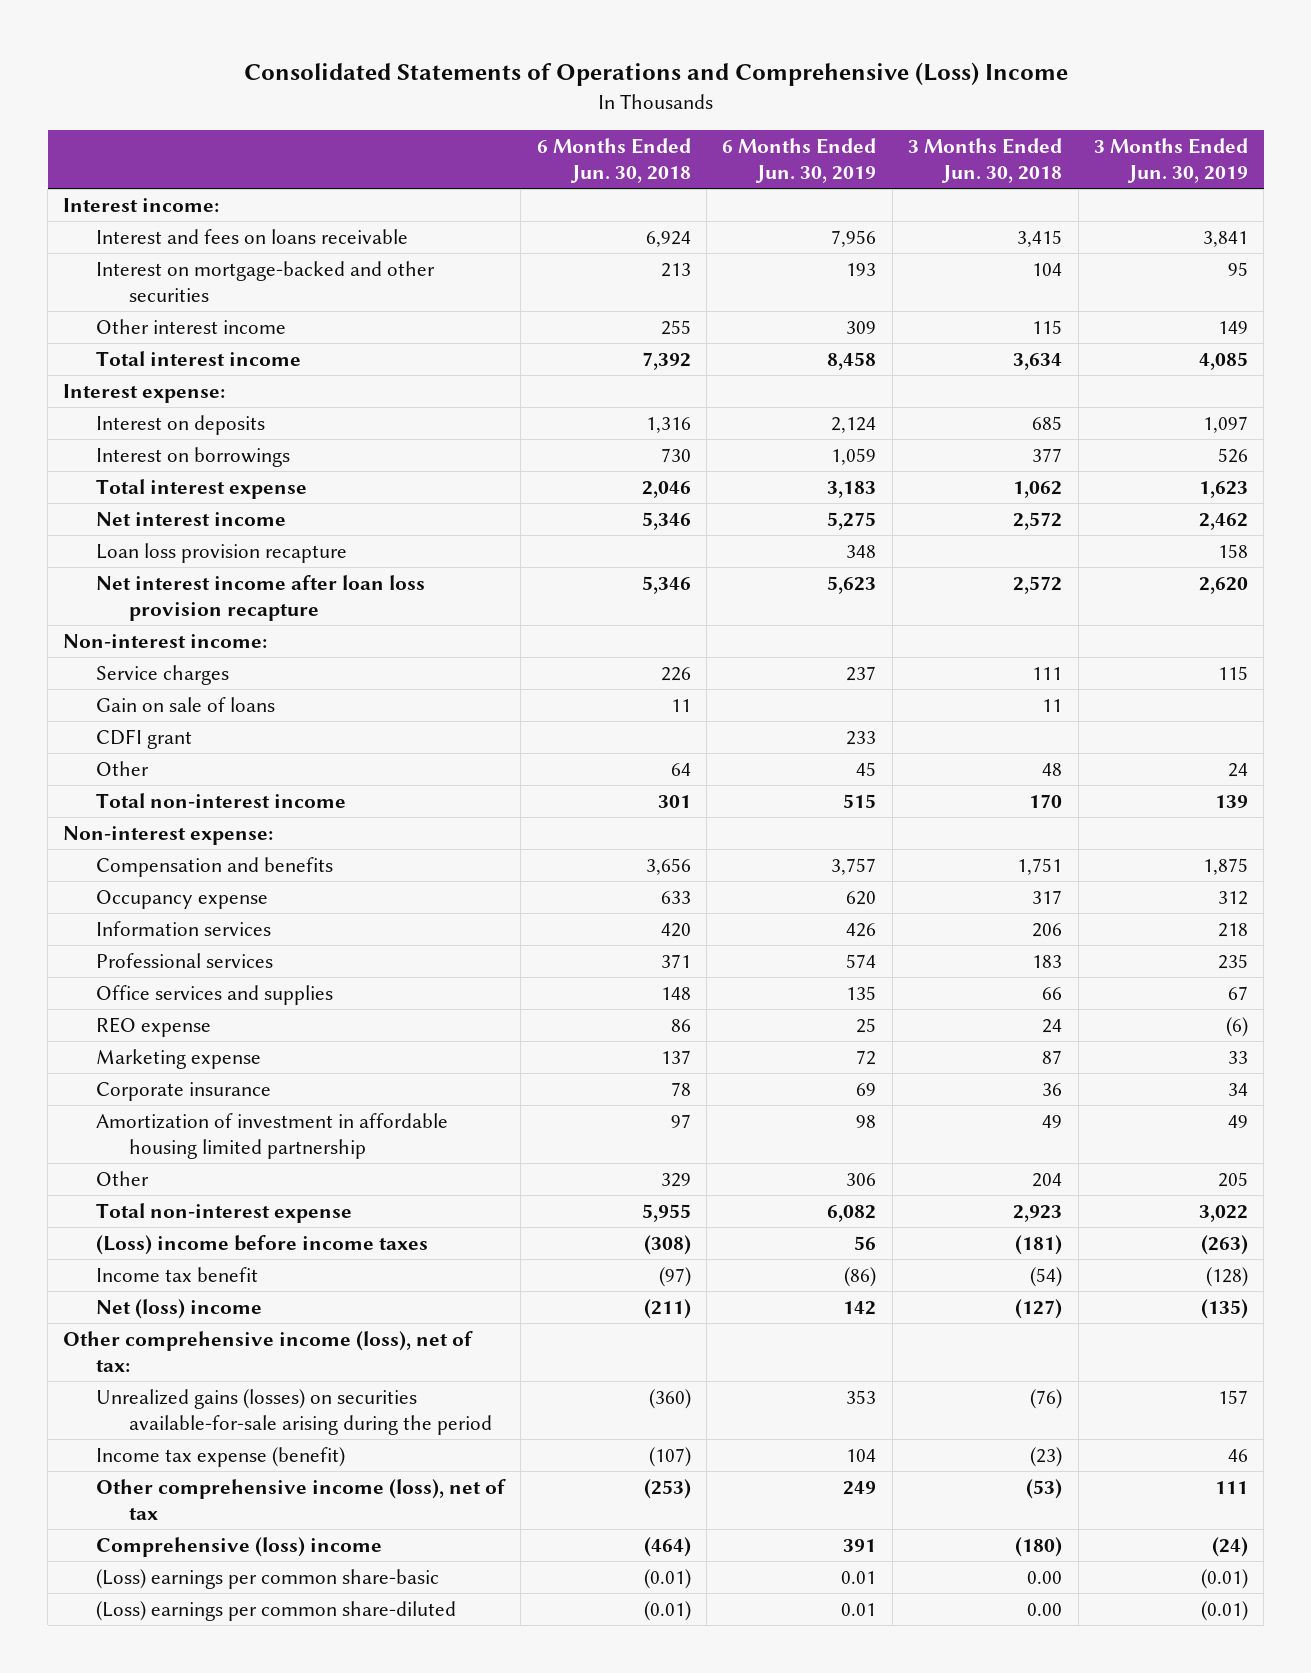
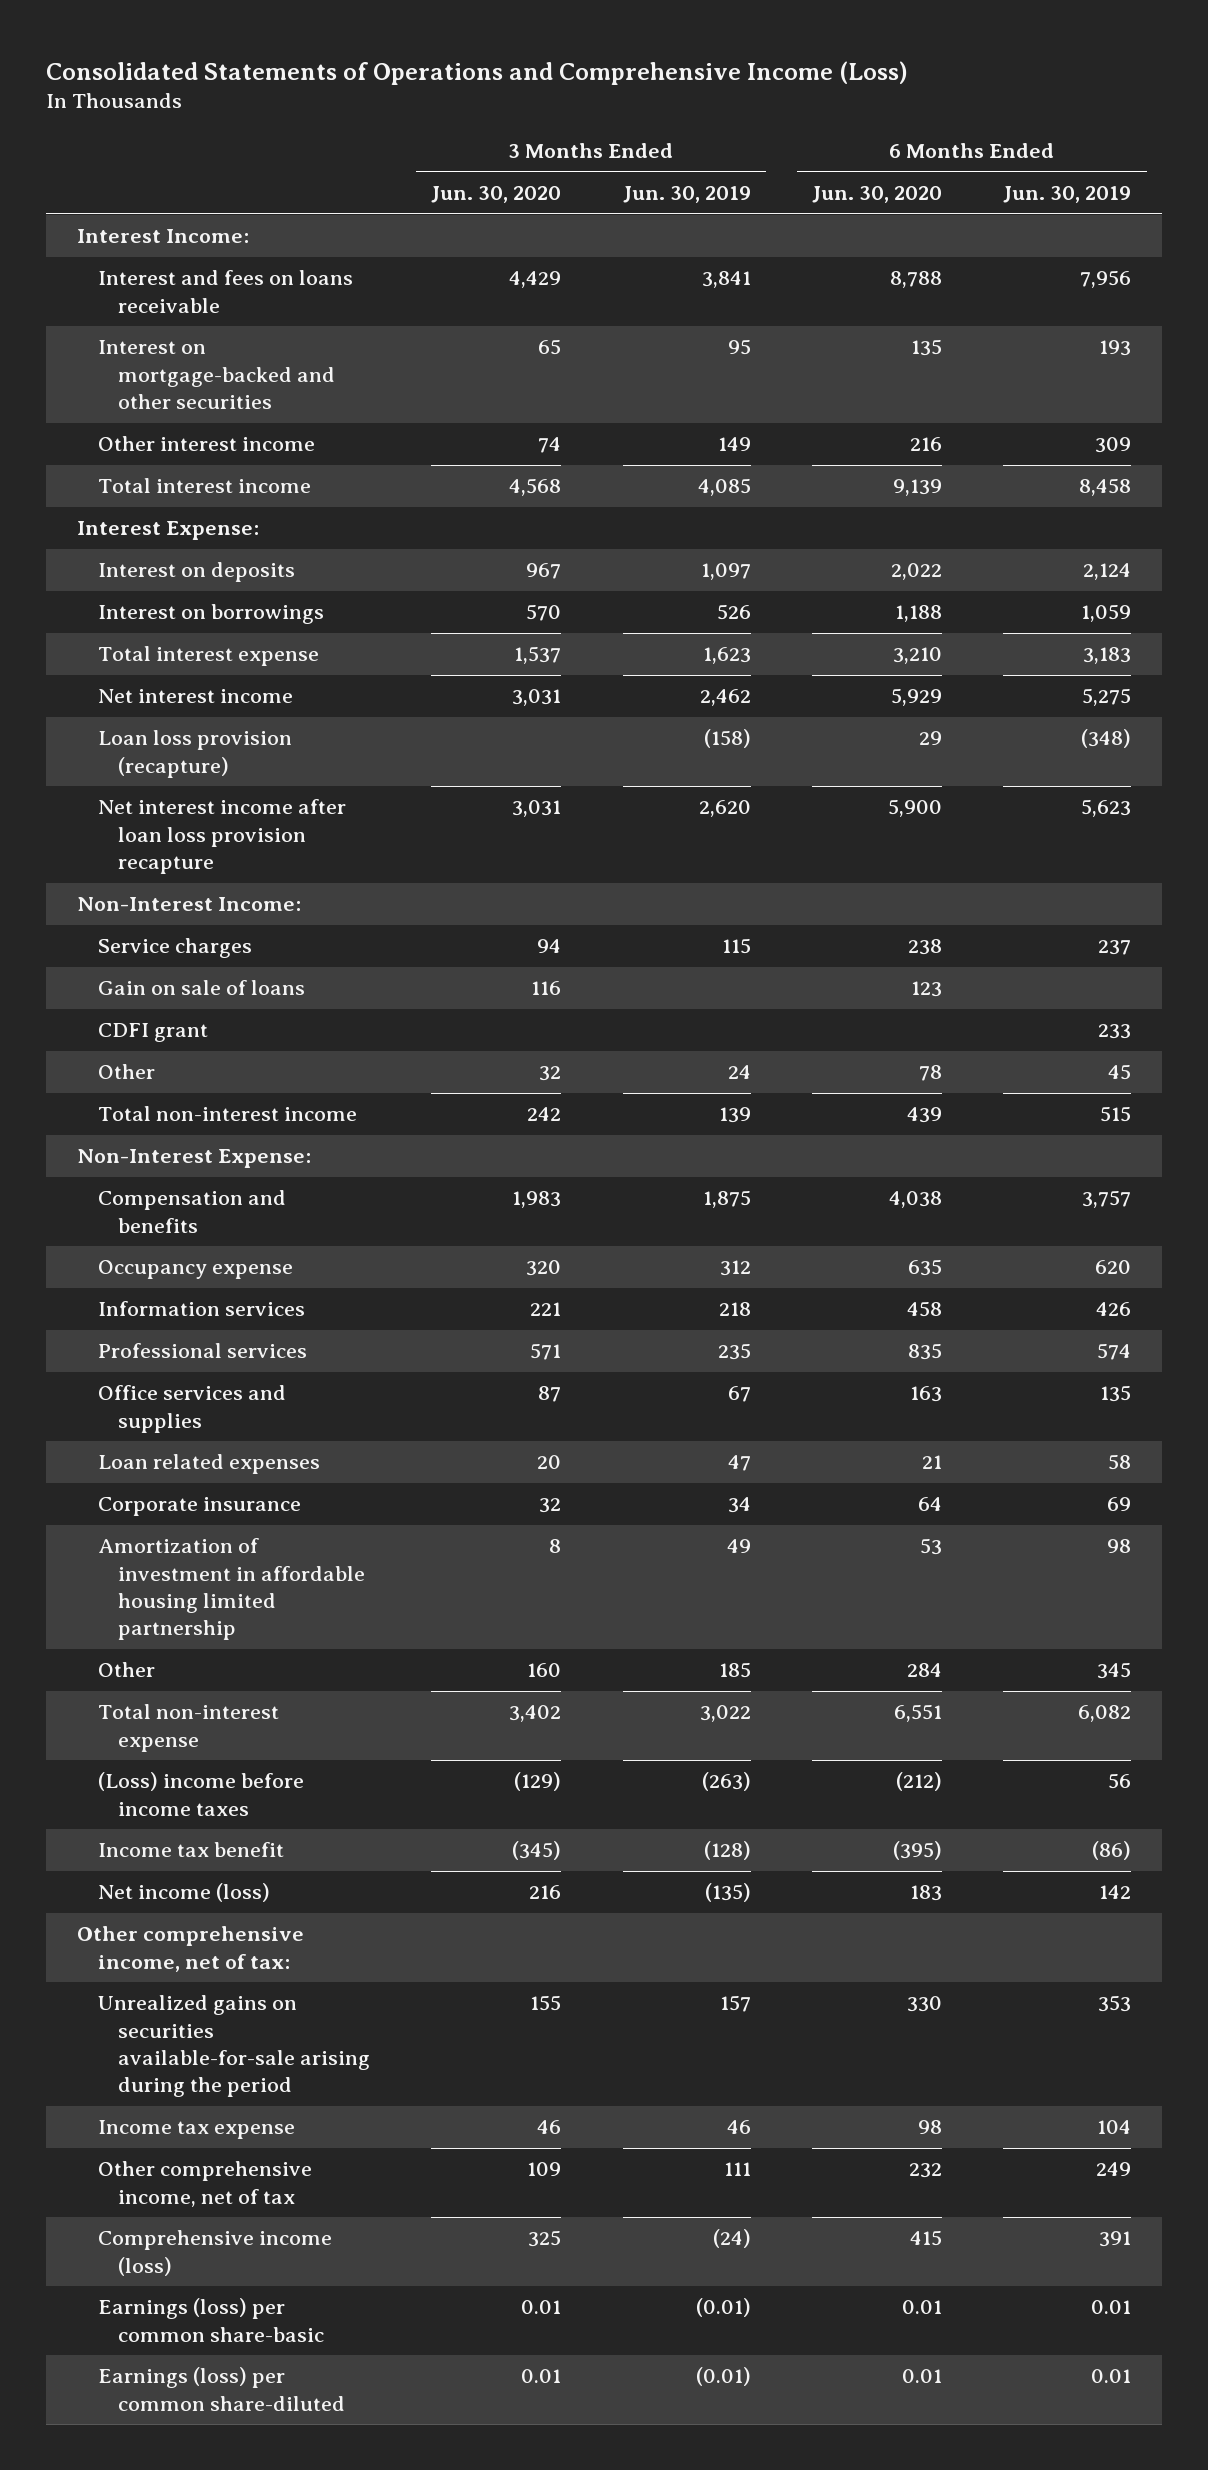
[243,62,1068,87] Consolidated Statements of Operations and Comprehensive (Loss) Income -> [46,60,909,85] Consolidated Statements of Operations and Comprehensive Income (Loss)
[536,138,691,183] 6 Months Ended Jun. 30, 2018 -> none
[908,138,1063,183] 3 Months Ended Jun. 30, 2018 -> none
none -> [431,186,562,204] Jun. 30, 2020
none -> [812,186,943,204] Jun. 30, 2020
[63,197,220,212] Interest income: -> [77,229,250,244] Interest Income:
[63,383,226,403] Interest expense: -> [77,521,260,541] Interest Expense:
[96,542,348,563] Loan loss provision recapture -> [97,730,292,778] Loan loss provision (recapture)
[846,544,877,558] 348 -> [1081,729,1132,749] (348)
[1217,543,1248,558] 158 -> [703,729,751,749] (158)
[63,633,268,648] Non-interest income: -> [77,897,302,912] Non-Interest Income:
[63,825,274,845] Non-interest expense: -> [77,1149,312,1169] Non-Interest Expense:
[96,1016,212,1037] REO expense -> none
[96,1048,262,1069] Marketing expense -> none
none -> [97,1454,320,1475] Loan related expenses
[846,1172,877,1186] 306 -> [1097,1662,1132,1680] 345
[1217,1171,1248,1187] 205 -> [718,1662,751,1679] 185
[96,1298,263,1319] Net (loss) income -> [97,1883,270,1903] Net income (loss)
[63,1330,474,1372] Other comprehensive income (loss), net of tax: -> [77,1926,305,1972] Other comprehensive income, net of tax:
[96,1388,492,1435] Unrealized gains (losses) on securities available-for-sale arising during the period -> [97,1995,371,2098] Unrealized gains on securities available-for-sale arising during the period
[96,1446,346,1467] Income tax expense (benefit) -> [97,2120,295,2140] Income tax expense
[96,1478,507,1520] Other comprehensive income (loss), net of tax -> [97,2161,312,2207] Other comprehensive income, net of tax
[96,1536,383,1557] Comprehensive (loss) income -> [97,2230,332,2276] Comprehensive income (loss)
[96,1568,440,1589] (Loss) earnings per common share-basic -> [97,2298,325,2342] Earnings (loss) per common share-basic
[96,1600,457,1621] (Loss) earnings per common share-diluted -> [97,2367,346,2411] Earnings (loss) per common share-diluted

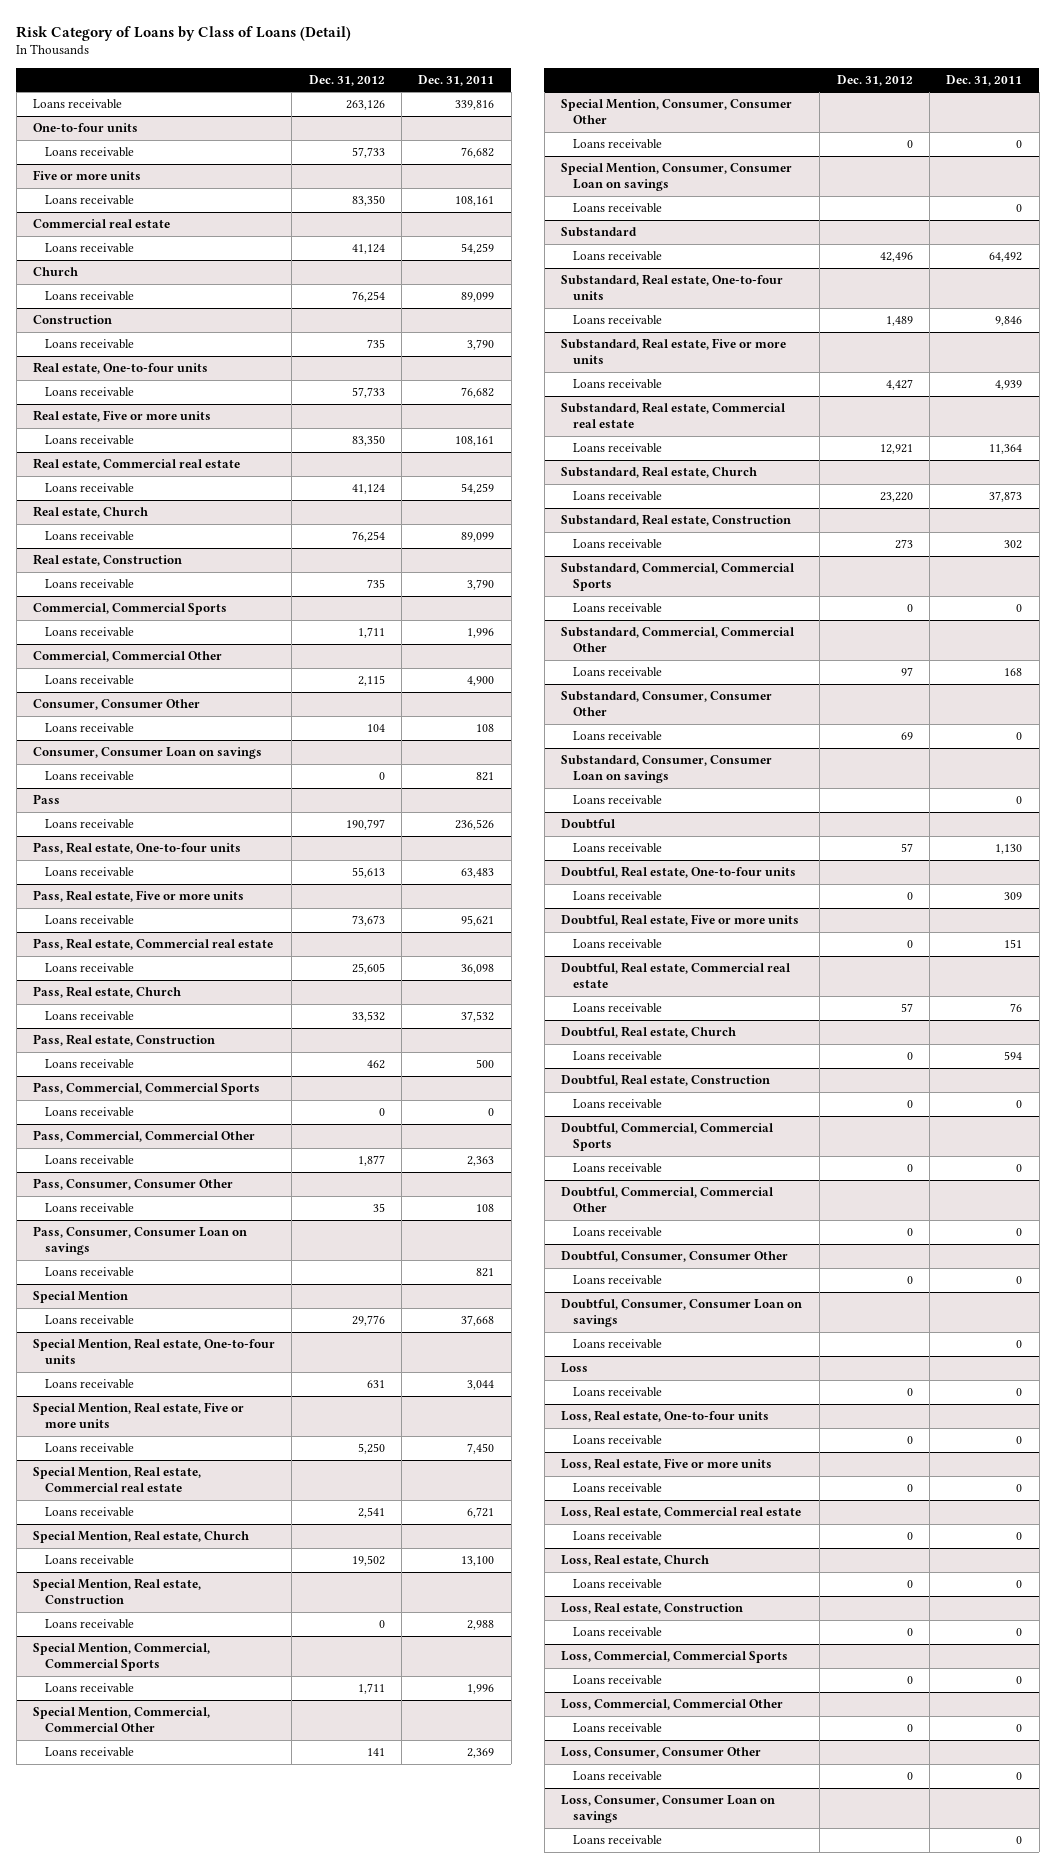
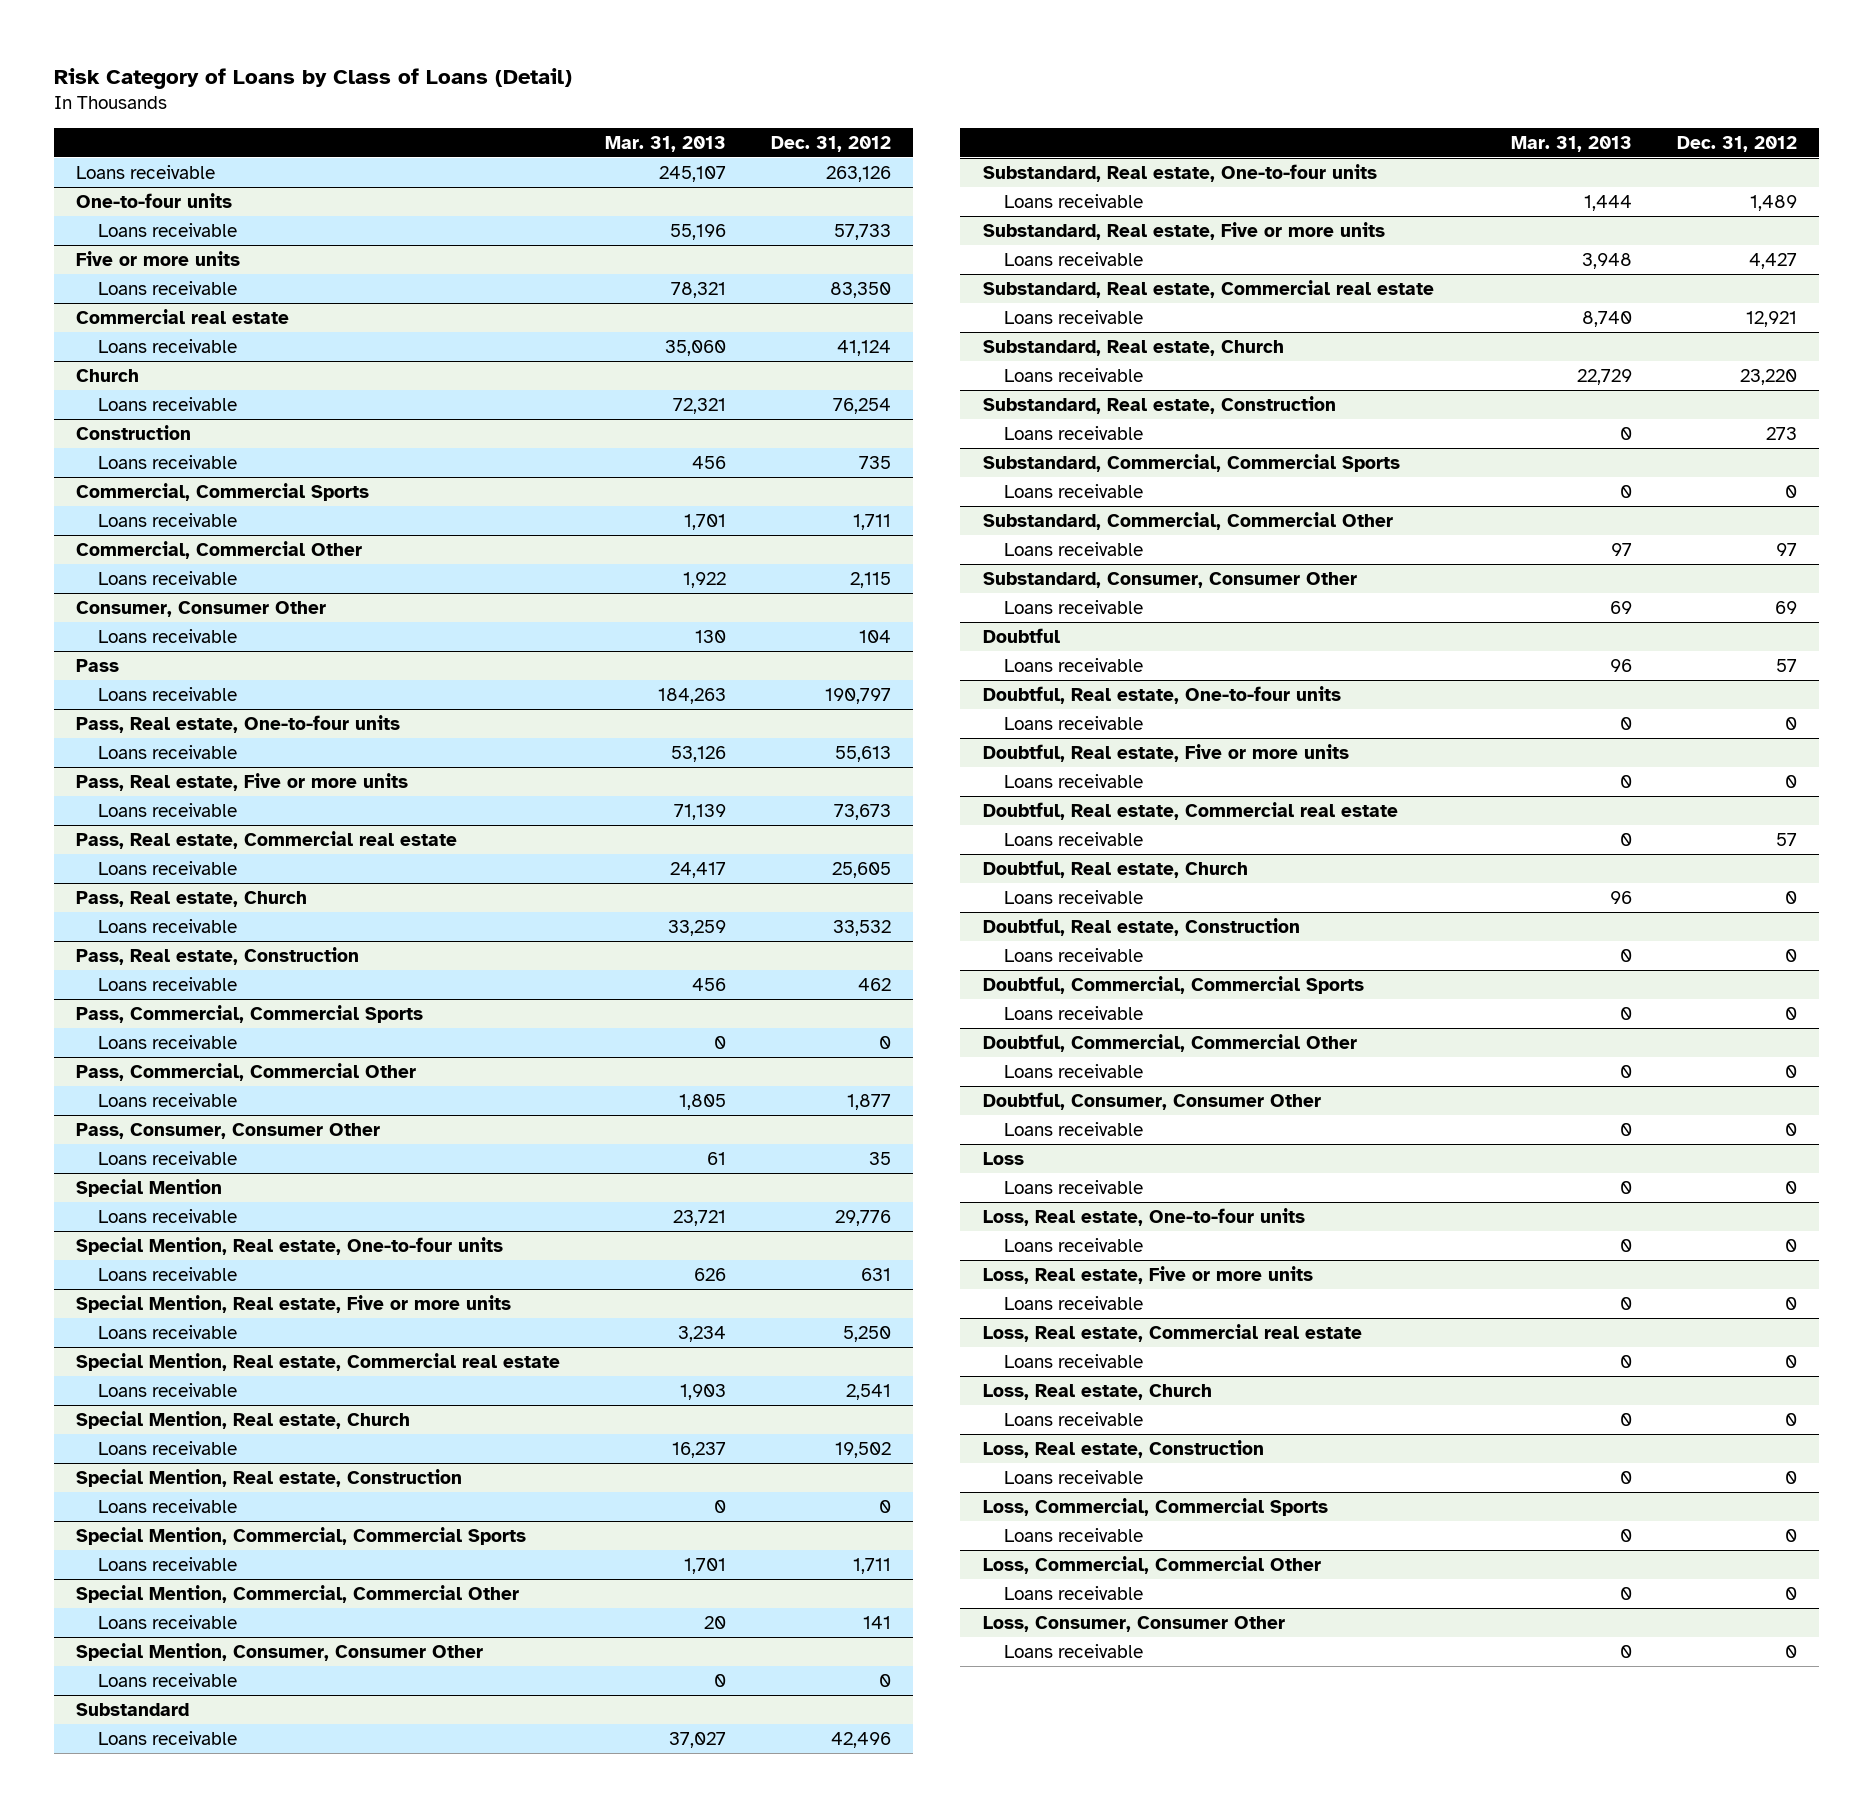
[418,74,495,86] Dec. 31, 2011 -> none
none -> [604,135,726,152] Mar. 31, 2013
[32,362,208,375] Real estate, One-to-four units -> none
[44,387,134,398] Loans receivable -> none
[32,410,211,423] Real estate, Five or more units -> none
[44,435,134,446] Loans receivable -> none
[32,458,240,471] Real estate, Commercial real estate -> none
[44,483,134,494] Loans receivable -> none
[32,506,148,519] Real estate, Church -> none
[44,531,134,542] Loans receivable -> none
[32,554,182,567] Real estate, Construction -> none
[44,579,134,590] Loans receivable -> none
[32,747,262,760] Consumer, Consumer Loan on savings -> none
[44,771,134,782] Loans receivable -> none
[32,1226,247,1256] Pass, Consumer, Consumer Loan on savings -> none
[44,1267,134,1278] Loans receivable -> none
[561,163,793,192] Special Mention, Consumer, Consumer Loan on savings -> none
[572,203,662,214] Loans receivable -> none
[561,755,773,784] Substandard, Consumer, Consumer Loan on savings -> none
[572,795,662,806] Loans receivable -> none
[561,1299,803,1328] Doubtful, Consumer, Consumer Loan on savings -> none
[572,1339,662,1350] Loans receivable -> none
[561,1795,776,1824] Loss, Consumer, Consumer Loan on savings -> none
[572,1835,662,1846] Loans receivable -> none

